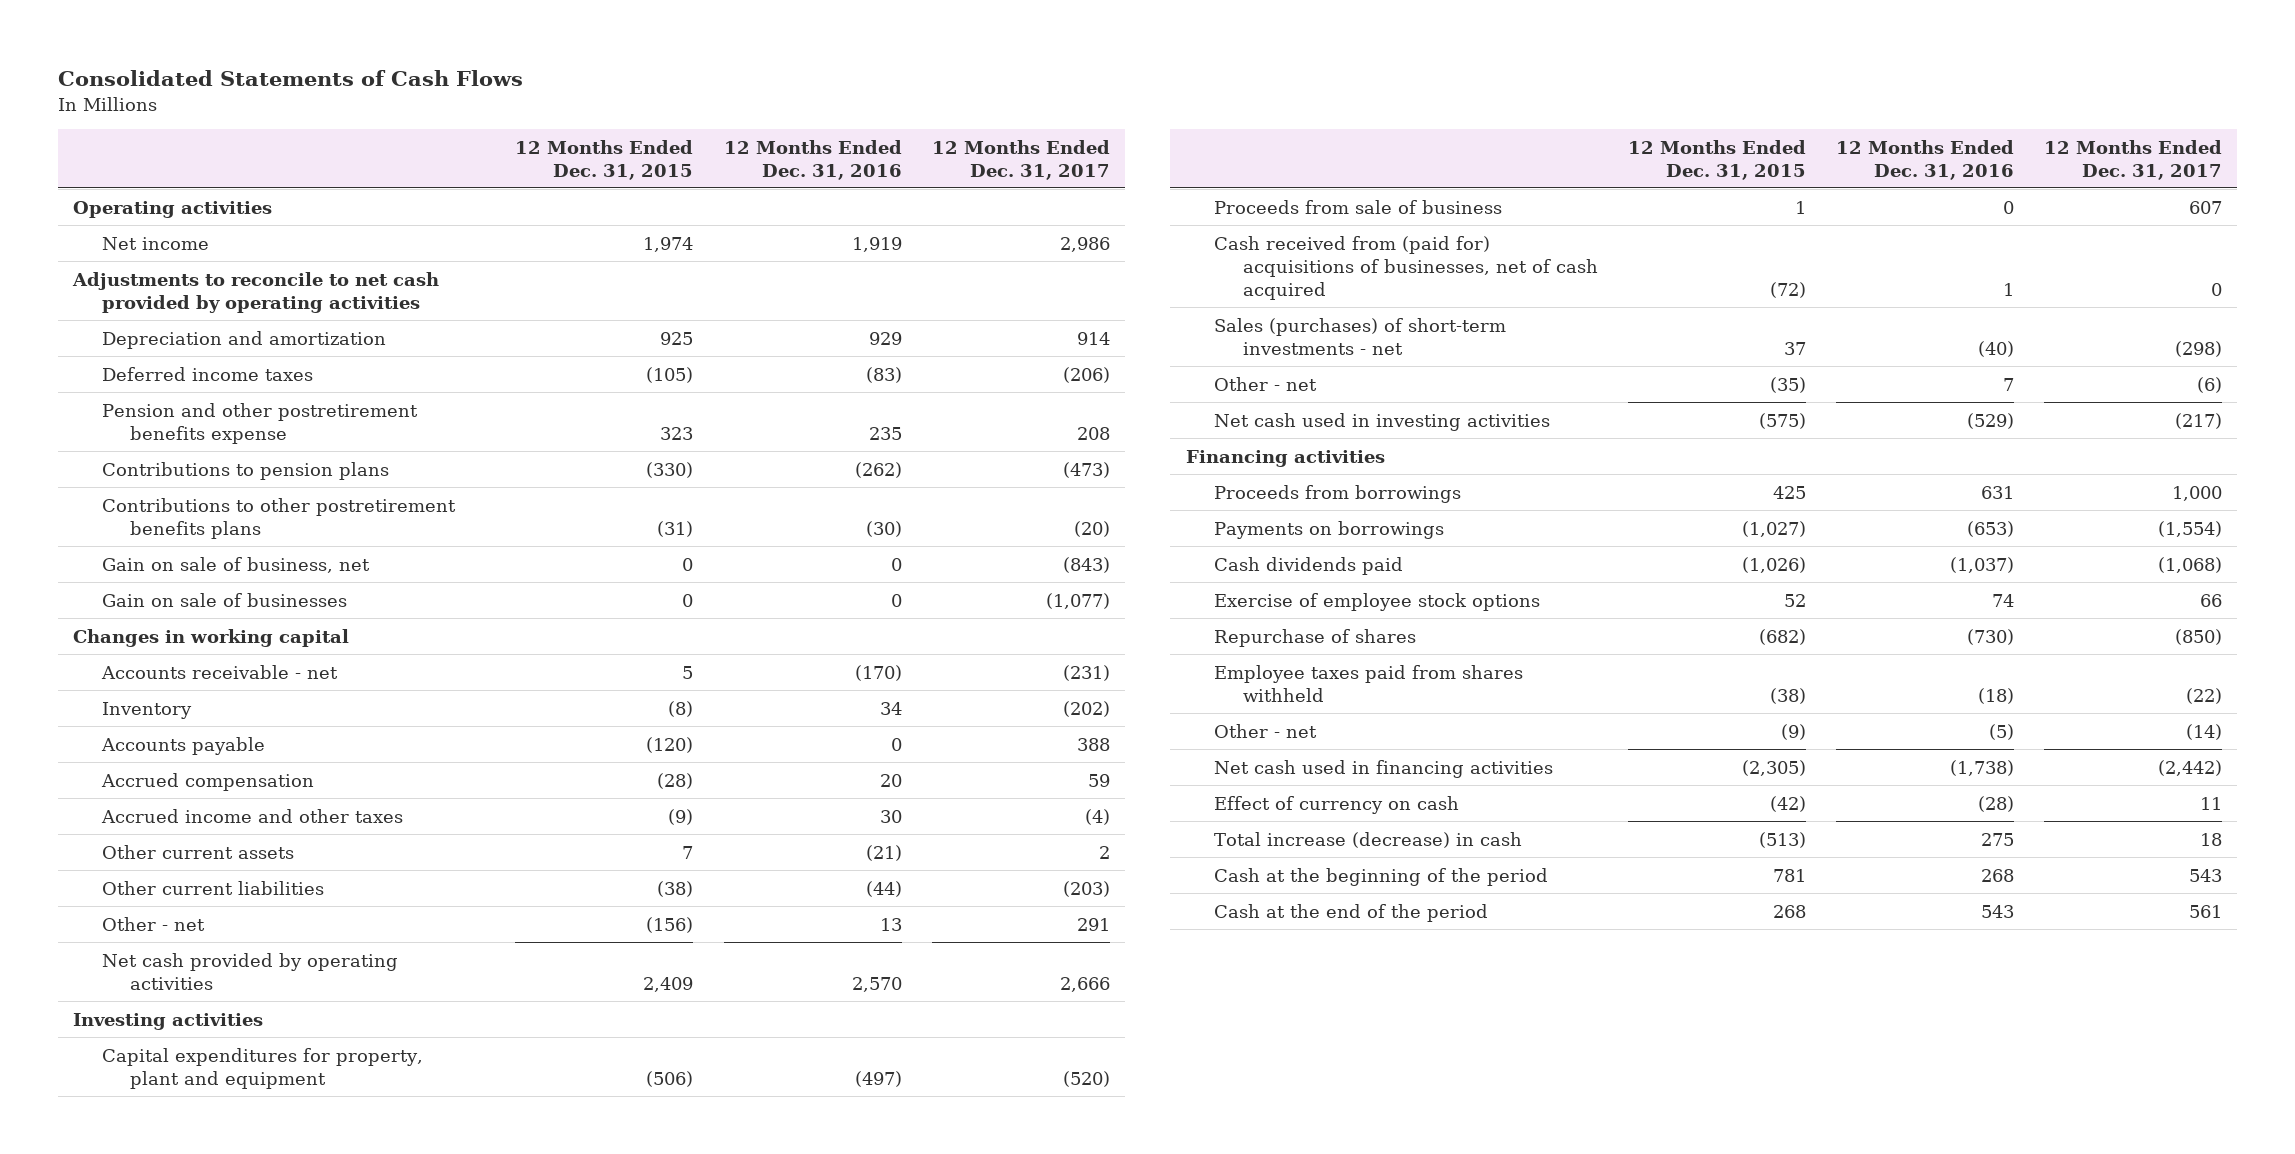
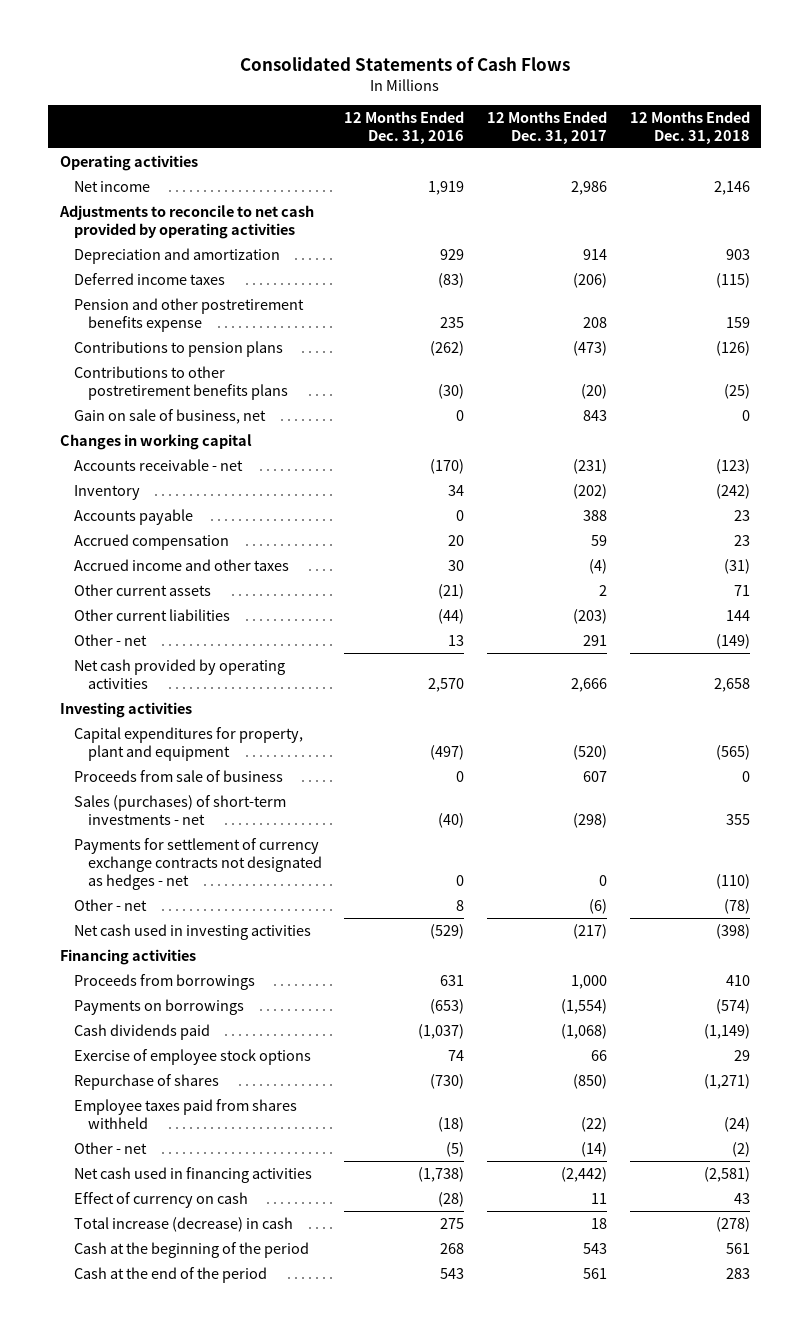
[515,139,694,180] 12 Months Ended Dec. 31, 2015 -> none
none -> [629,110,750,144] 12 Months Ended Dec. 31, 2018
[101,592,347,607] Gain on sale of businesses -> none
[1062,556,1110,573] (843) -> [583,409,608,421] 843
[1214,235,1598,300] Cash received from (paid for) acquisitions of businesses, net of cash acquired -> none
none -> [73,837,322,890] Payments for settlement of currency exchange contracts not designated as hedges - net
[2003,377,2015,391] 7 -> [456,899,465,911] 8

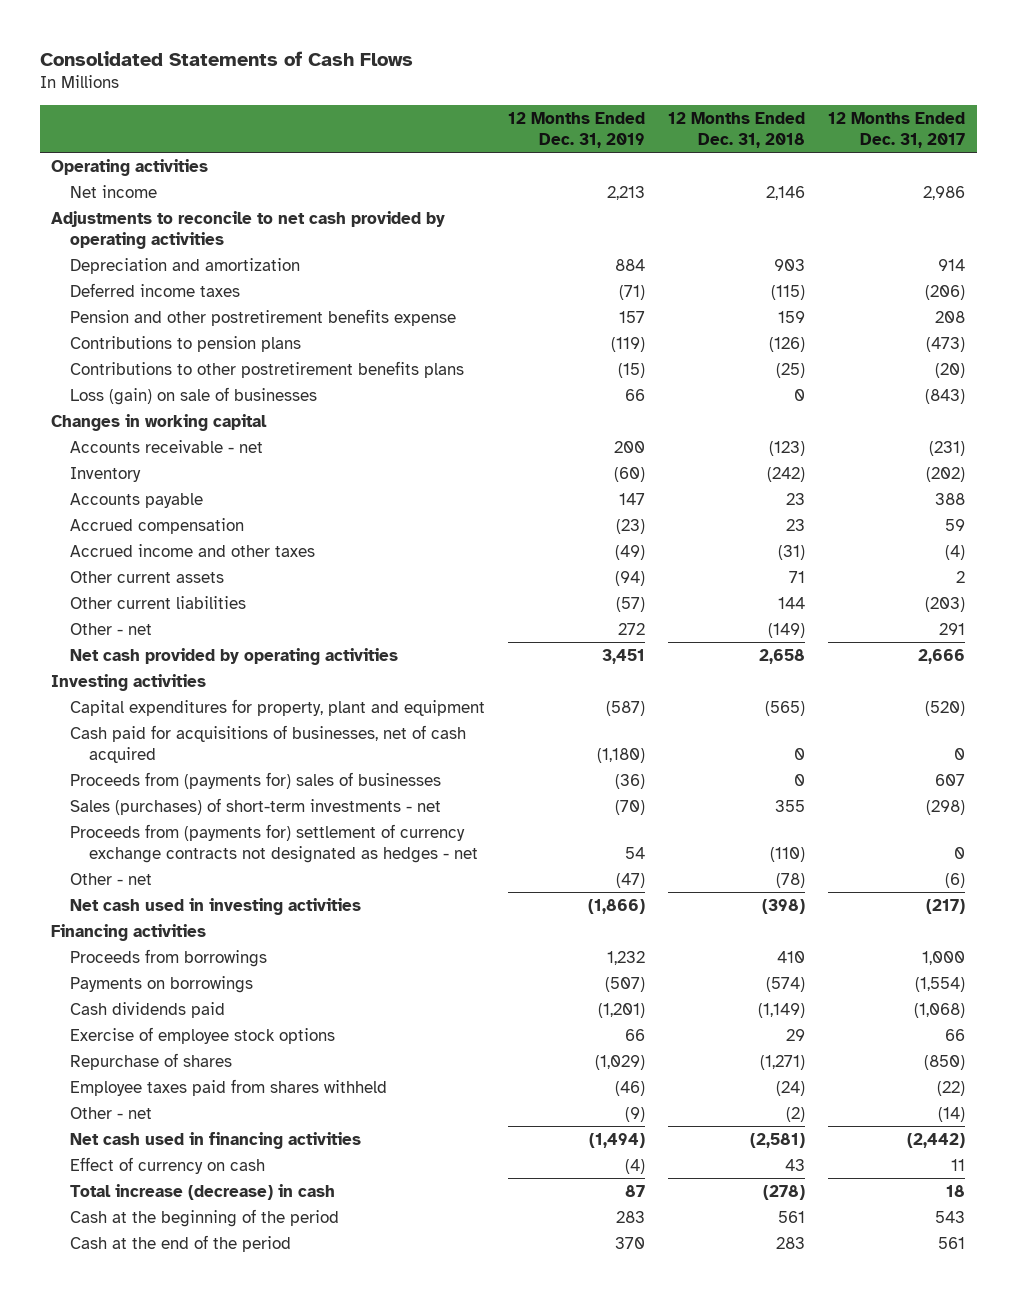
[344,110,465,144] 12 Months Ended Dec. 31, 2016 -> none
none -> [507,112,645,149] 12 Months Ended Dec. 31, 2019
[73,408,266,424] Gain on sale of business, net -> [69,386,317,405] Loss (gain) on sale of businesses
[583,409,608,421] 843 -> [925,388,966,404] (843)
none -> [69,724,466,763] Cash paid for acquisitions of businesses, net of cash acquired
[73,769,283,782] Proceeds from sale of business -> [69,771,441,789] Proceeds from (payments for) sales of businesses
[73,837,322,890] Payments for settlement of currency exchange contracts not designated as hedges - net -> [69,823,478,863] Proceeds from (payments for) settlement of currency exchange contracts not designated as hedges - net

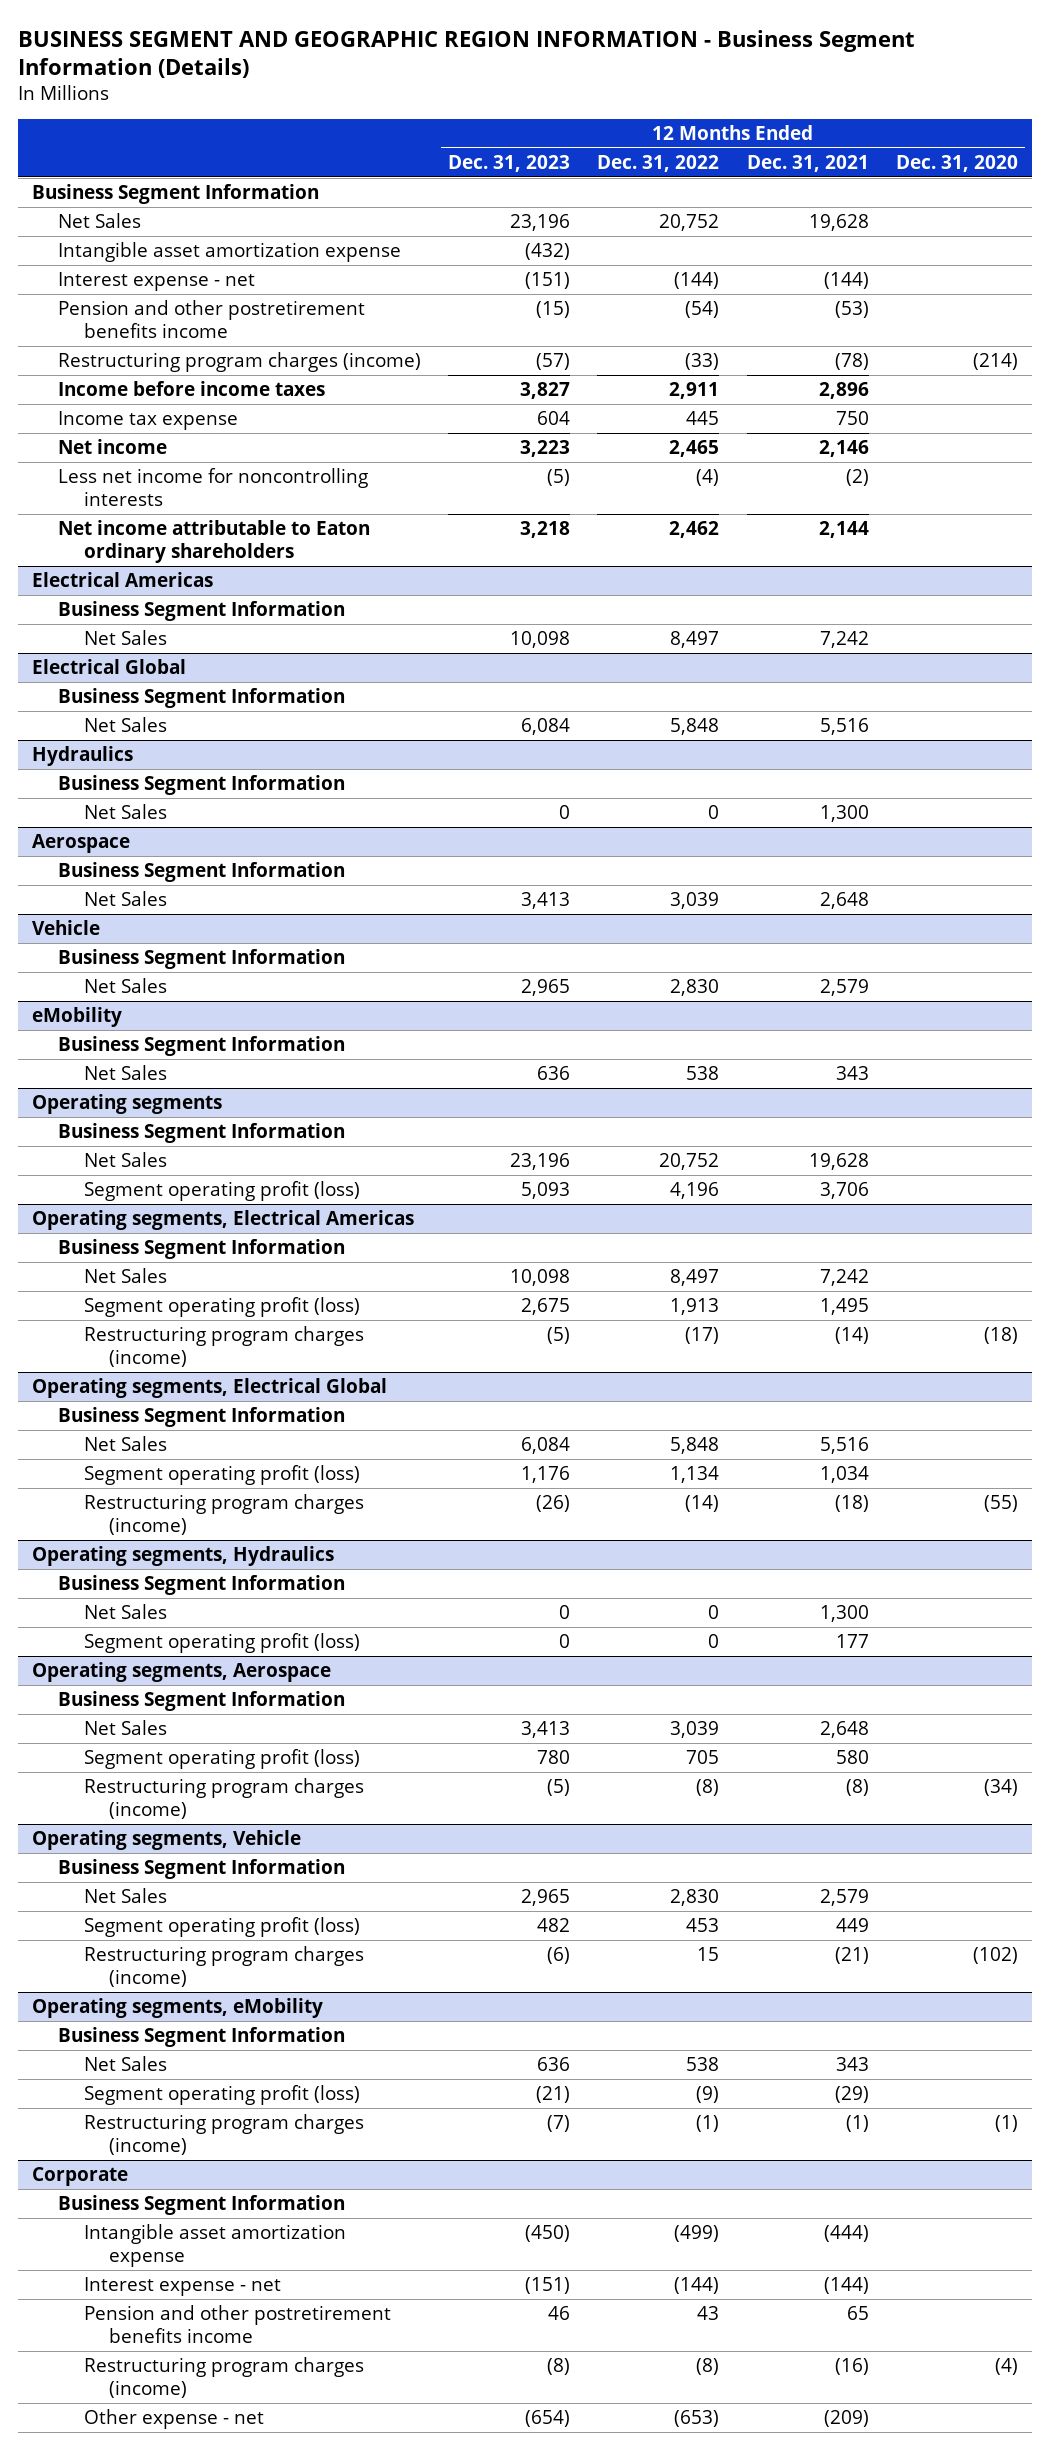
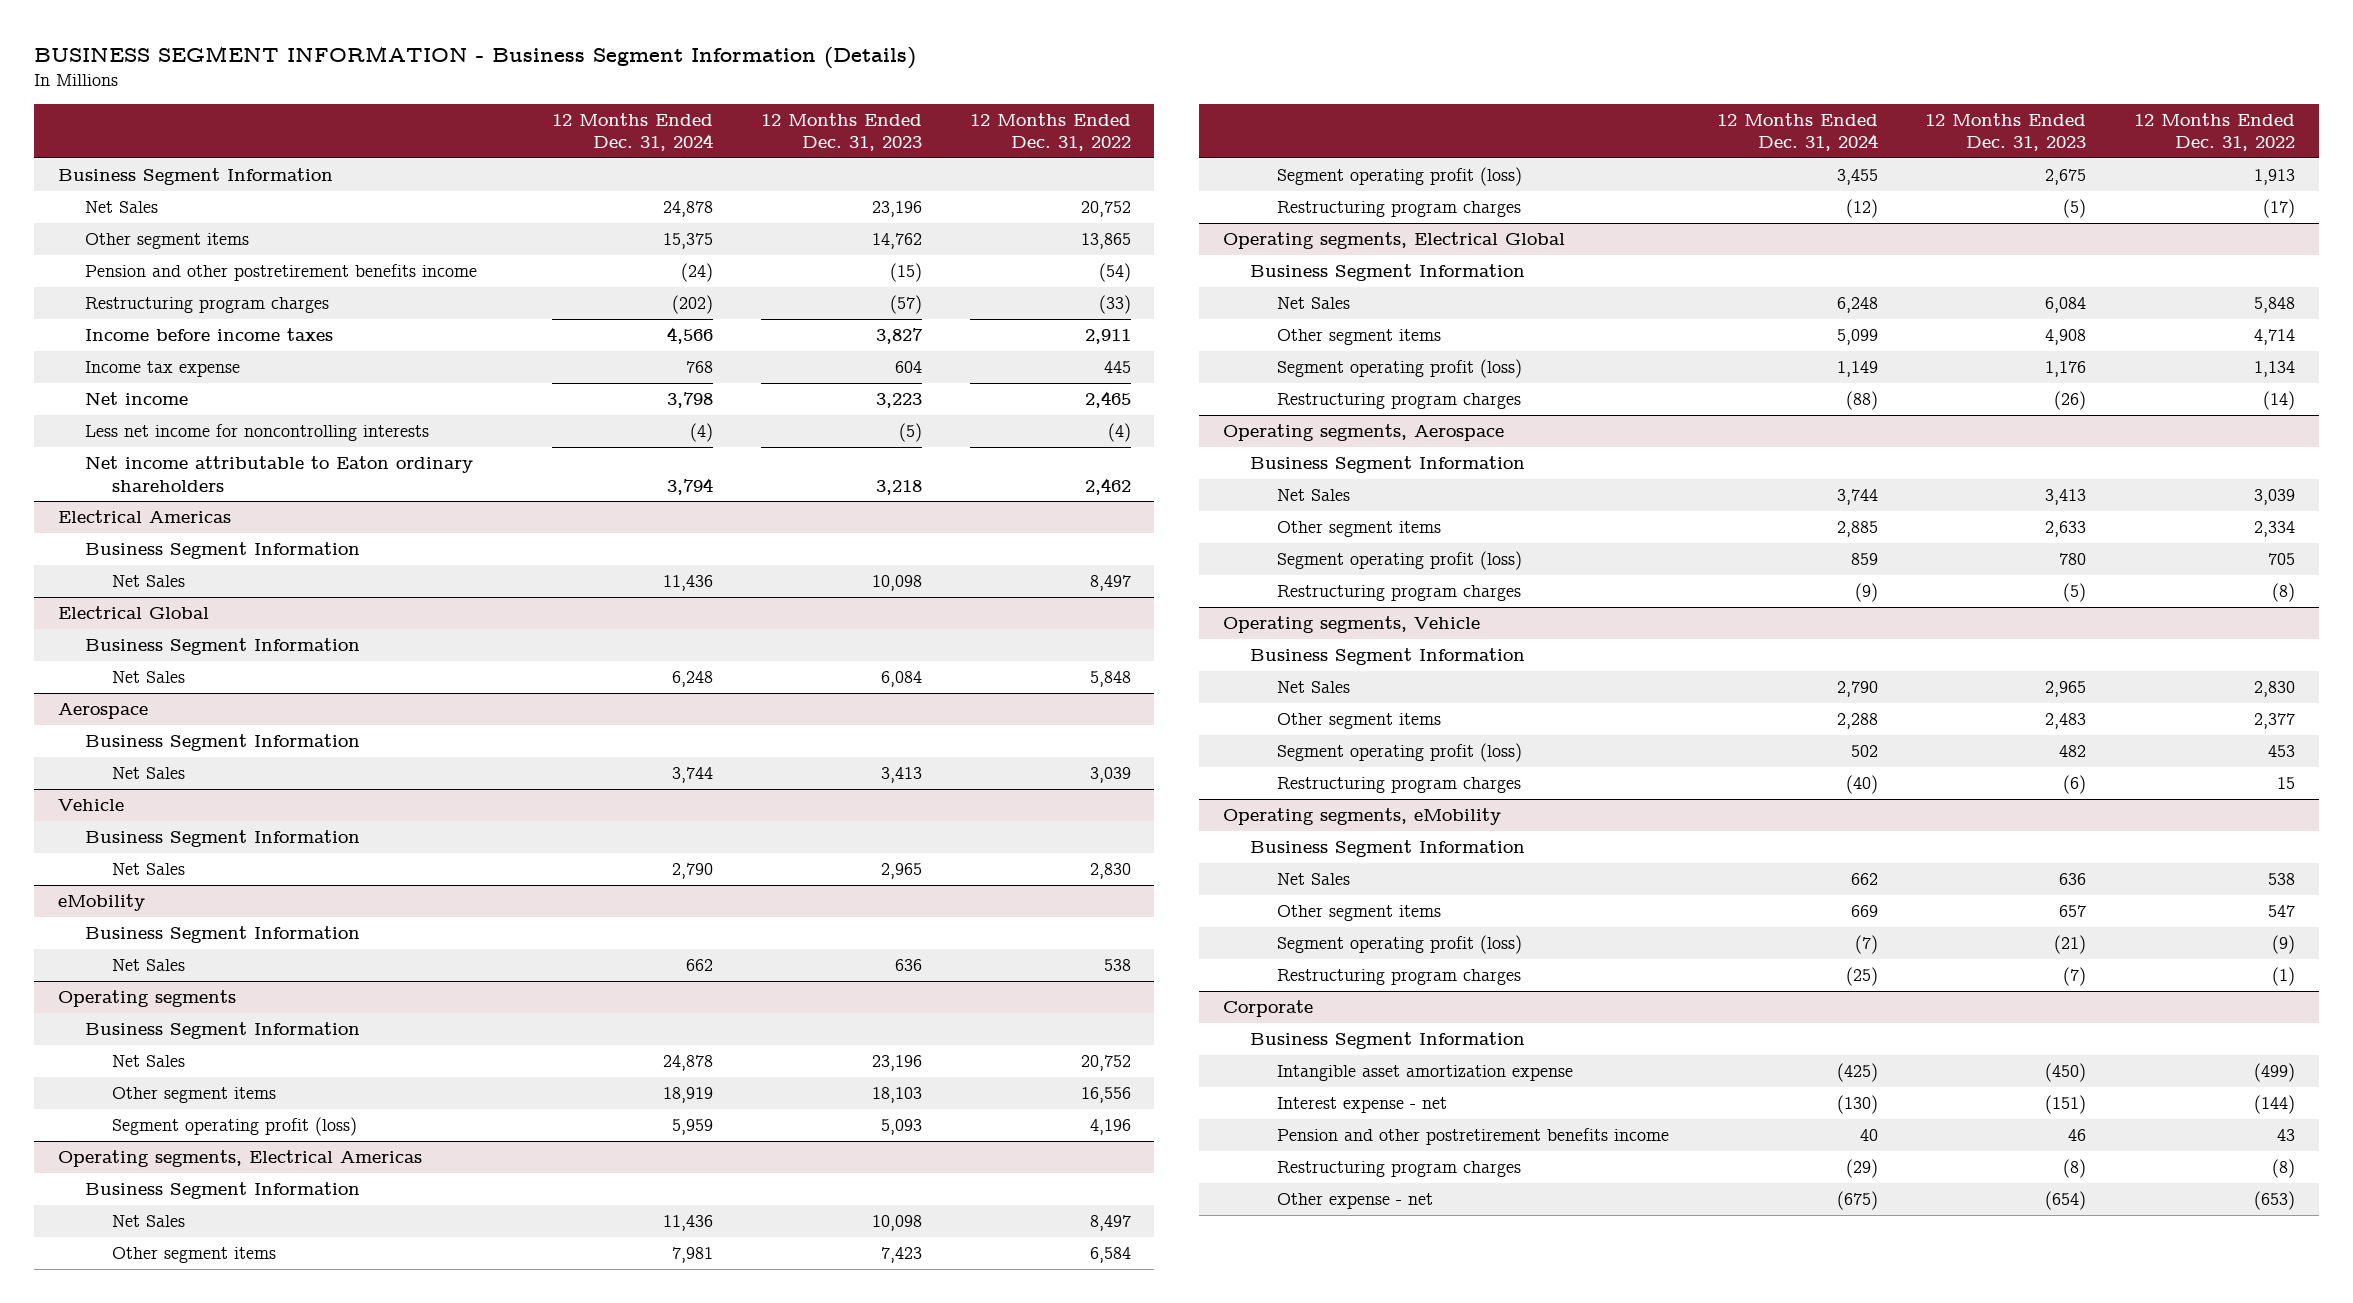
[17,29,915,79] BUSINESS SEGMENT AND GEOGRAPHIC REGION INFORMATION - Business Segment Information (Details) -> [34,45,917,69] BUSINESS SEGMENT INFORMATION - Business Segment Information (Details)
[746,154,869,172] Dec. 31, 2021 -> none
[896,154,1019,172] Dec. 31, 2020 -> none
none -> [552,112,714,152] 12 Months Ended Dec. 31, 2024
[57,242,401,263] Intangible asset amortization expense -> none
[57,272,255,292] Interest expense - net -> none
none -> [85,233,250,250] Other segment items
[57,352,421,373] Restructuring program charges (income) -> [85,297,330,314] Restructuring program charges
[31,746,133,767] Hydraulics -> none
[57,775,345,796] Business Segment Information -> none
[83,804,167,820] Net Sales -> none
none -> [112,1087,277,1104] Other segment items
none -> [112,1247,277,1264] Other segment items
[83,1326,364,1367] Restructuring program charges (income) -> [1276,201,1521,218] Restructuring program charges
none -> [1276,329,1441,346] Other segment items
[31,1546,334,1567] Operating segments, Hydraulics -> none
[57,1575,345,1596] Business Segment Information -> none
[83,1604,167,1620] Net Sales -> none
[83,1633,360,1654] Segment operating profit (loss) -> none
[83,1494,364,1535] Restructuring program charges (income) -> [1276,393,1521,410] Restructuring program charges
none -> [1276,521,1441,538] Other segment items
[83,1778,364,1819] Restructuring program charges (income) -> [1276,585,1521,602] Restructuring program charges
none -> [1276,713,1441,730] Other segment items
[83,1946,364,1987] Restructuring program charges (income) -> [1276,777,1521,794] Restructuring program charges
none -> [1276,905,1441,922] Other segment items
[83,2114,364,2155] Restructuring program charges (income) -> [1276,969,1521,986] Restructuring program charges
[83,2357,364,2398] Restructuring program charges (income) -> [1276,1161,1521,1178] Restructuring program charges

